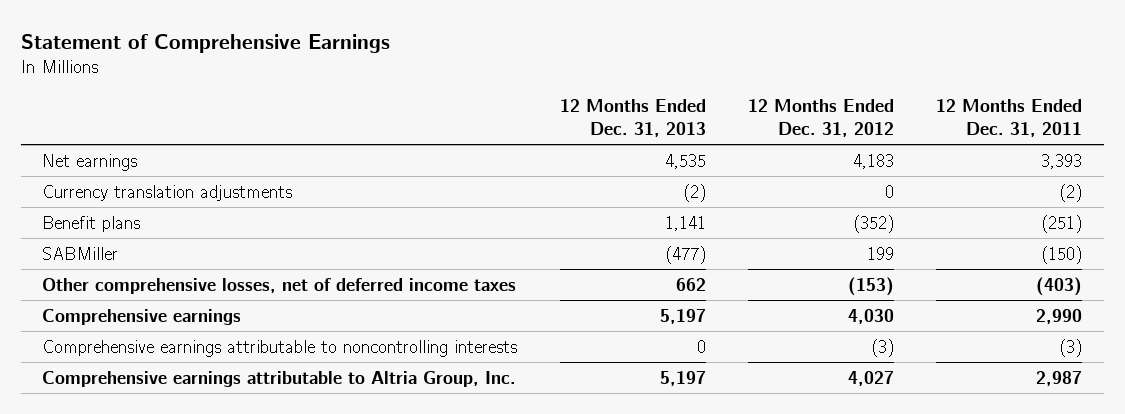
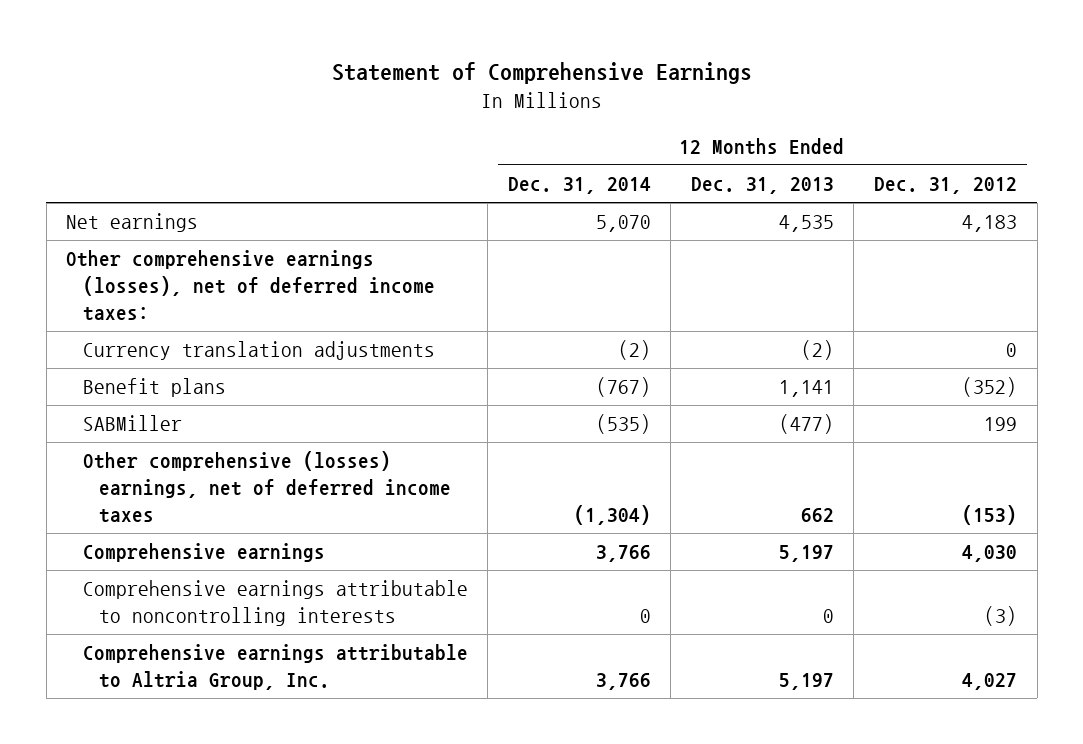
[936,99,1083,137] 12 Months Ended Dec. 31, 2011 -> none
none -> [507,177,651,195] Dec. 31, 2014
none -> [66,250,435,322] Other comprehensive earnings (losses), net of deferred income taxes:
[42,277,517,294] Other comprehensive losses, net of deferred income taxes -> [82,451,451,524] Other comprehensive (losses) earnings, net of deferred income taxes

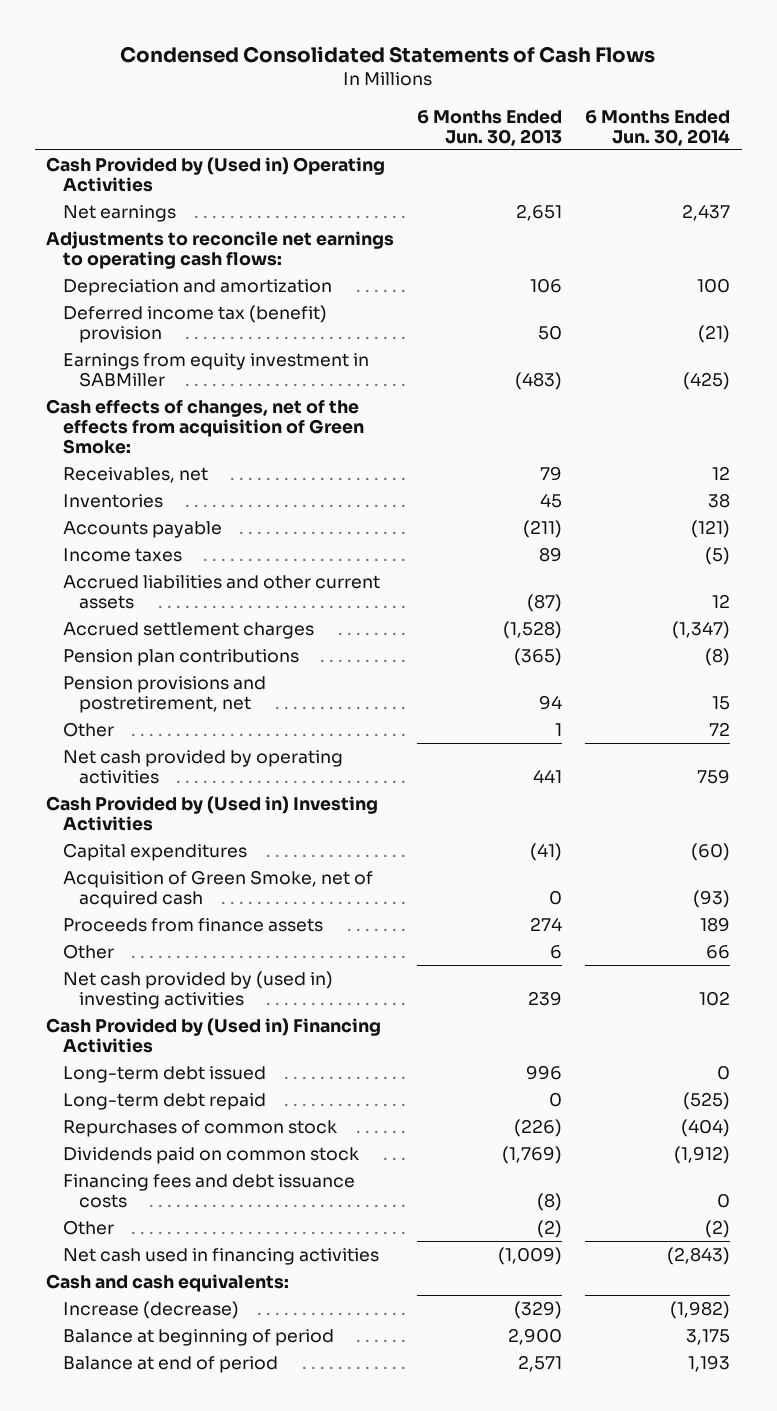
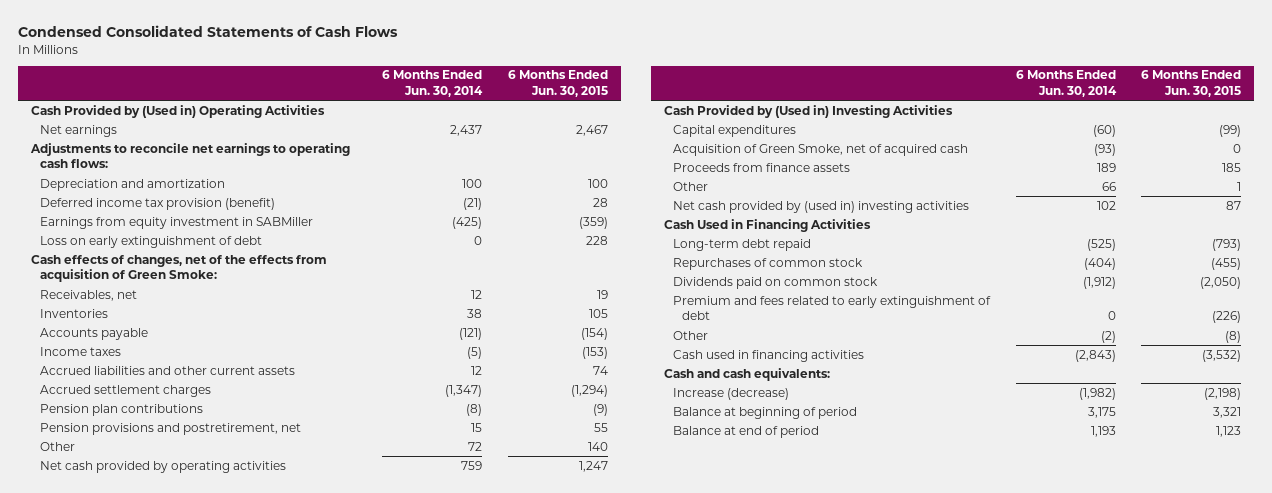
[417,109,563,146] 6 Months Ended Jun. 30, 2013 -> none
none -> [507,70,608,98] 6 Months Ended Jun. 30, 2015
[62,304,327,344] Deferred income tax (benefit) provision -> [39,197,275,210] Deferred income tax provision (benefit)
none -> [39,235,262,248] Loss on early extinguishment of debt
[62,1065,266,1083] Long-term debt issued -> none
[46,1017,382,1054] Cash Provided by (Used in) Financing Activities -> [664,218,872,232] Cash Used in Financing Activities
[62,1173,355,1209] Financing fees and debt issuance costs -> none
none -> [673,295,992,321] Premium and fees related to early extinguishment of debt
[62,1247,379,1265] Net cash used in financing activities -> [673,349,865,362] Cash used in financing activities

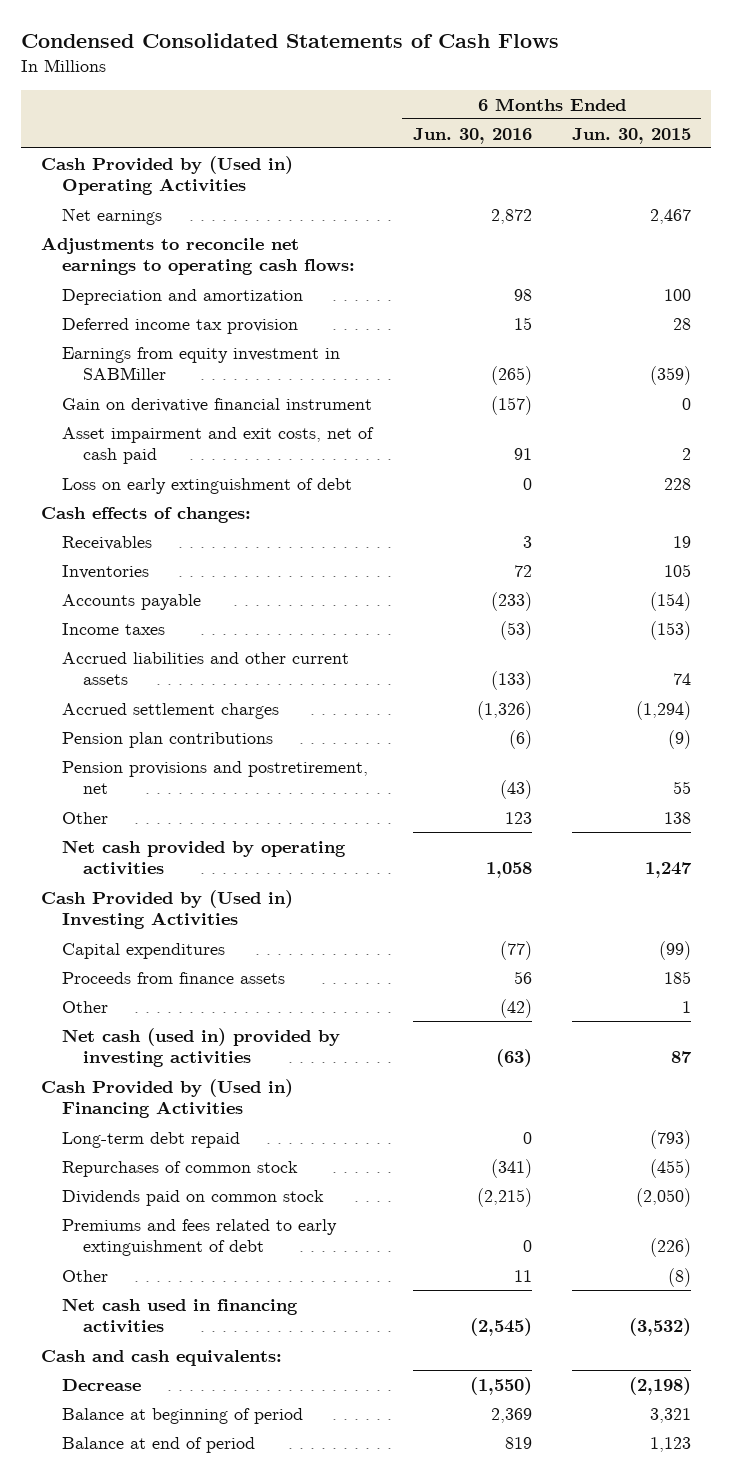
[382,70,484,98] 6 Months Ended Jun. 30, 2014 -> none
none -> [412,127,532,144] Jun. 30, 2016
[39,197,275,210] Deferred income tax provision (benefit) -> [62,317,299,334] Deferred income tax provision
none -> [62,397,373,412] Gain on derivative financial instrument
none -> [62,426,375,465] Asset impairment and exit costs, net of cash paid
[30,254,327,283] Cash effects of changes, net of the effects from acquisition of Green Smoke: -> [40,506,251,523] Cash effects of changes:
[39,289,137,301] Receivables, net -> [62,535,153,550] Receivables
[587,441,608,451] 140 -> [663,811,691,824] 138
[673,143,969,156] Acquisition of Green Smoke, net of acquired cash -> none
[673,200,970,213] Net cash provided by (used in) investing activities -> [62,1027,341,1068] Net cash (used in) provided by investing activities
[664,218,872,232] Cash Used in Financing Activities -> [40,1078,293,1119] Cash Provided by (Used in) Financing Activities
[673,295,992,321] Premium and fees related to early extinguishment of debt -> [62,1218,338,1257] Premiums and fees related to early extinguishment of debt
[673,349,865,362] Cash used in financing activities -> [62,1297,299,1334] Net cash used in financing activities
[673,387,790,400] Increase (decrease) -> [62,1378,142,1391] Decrease

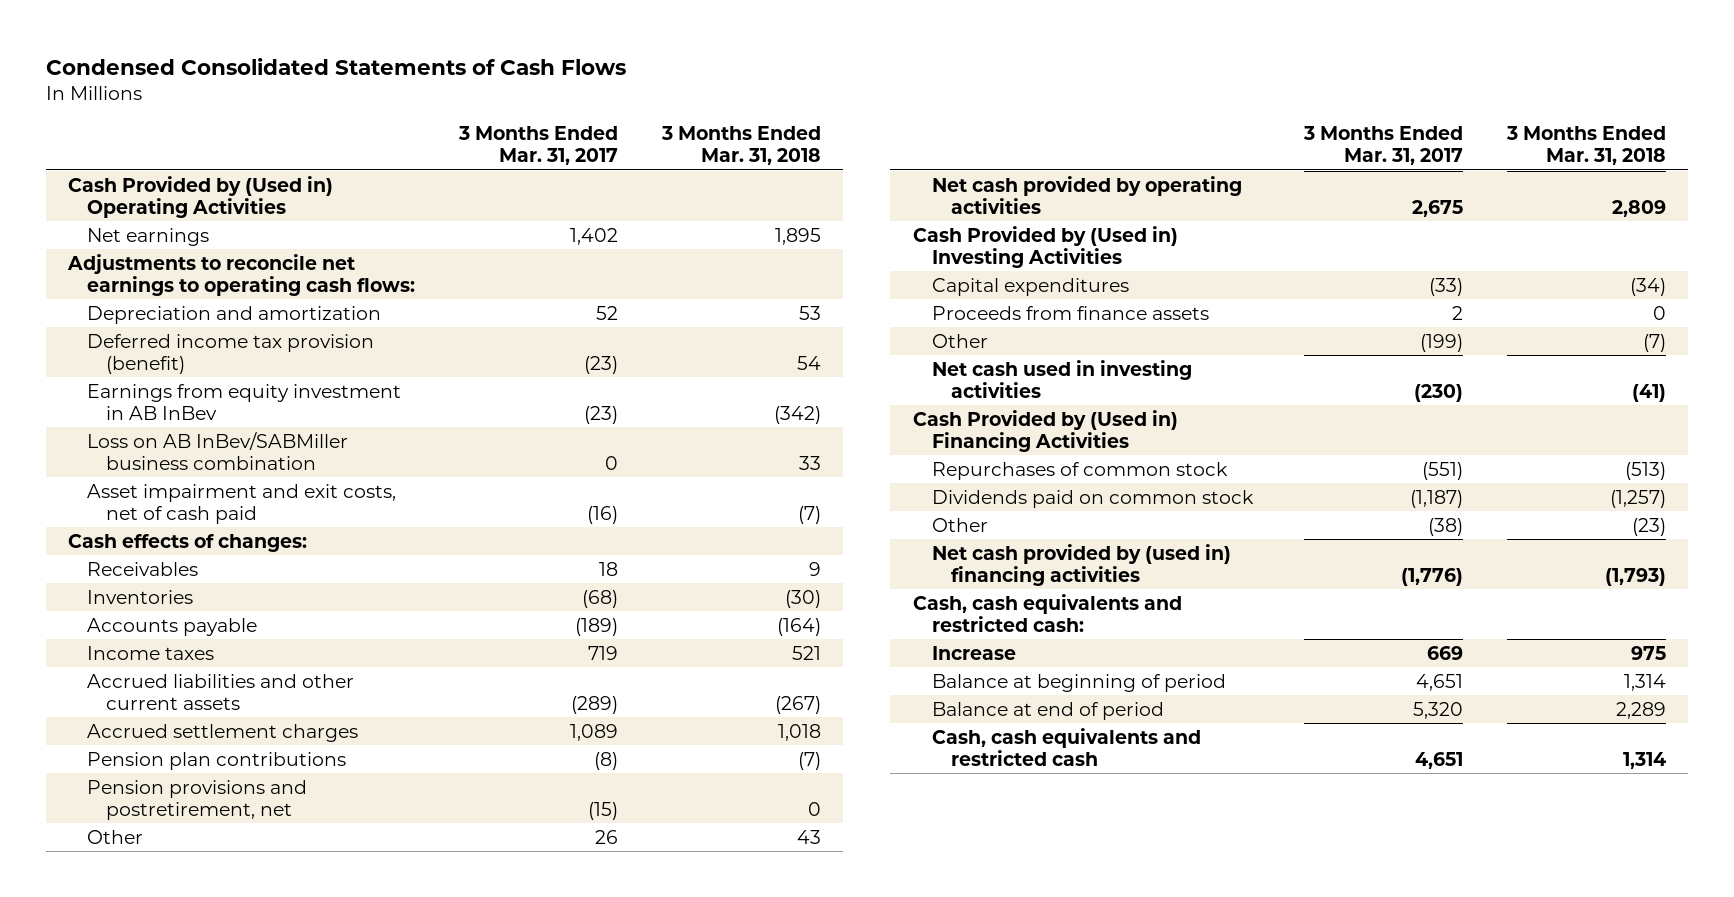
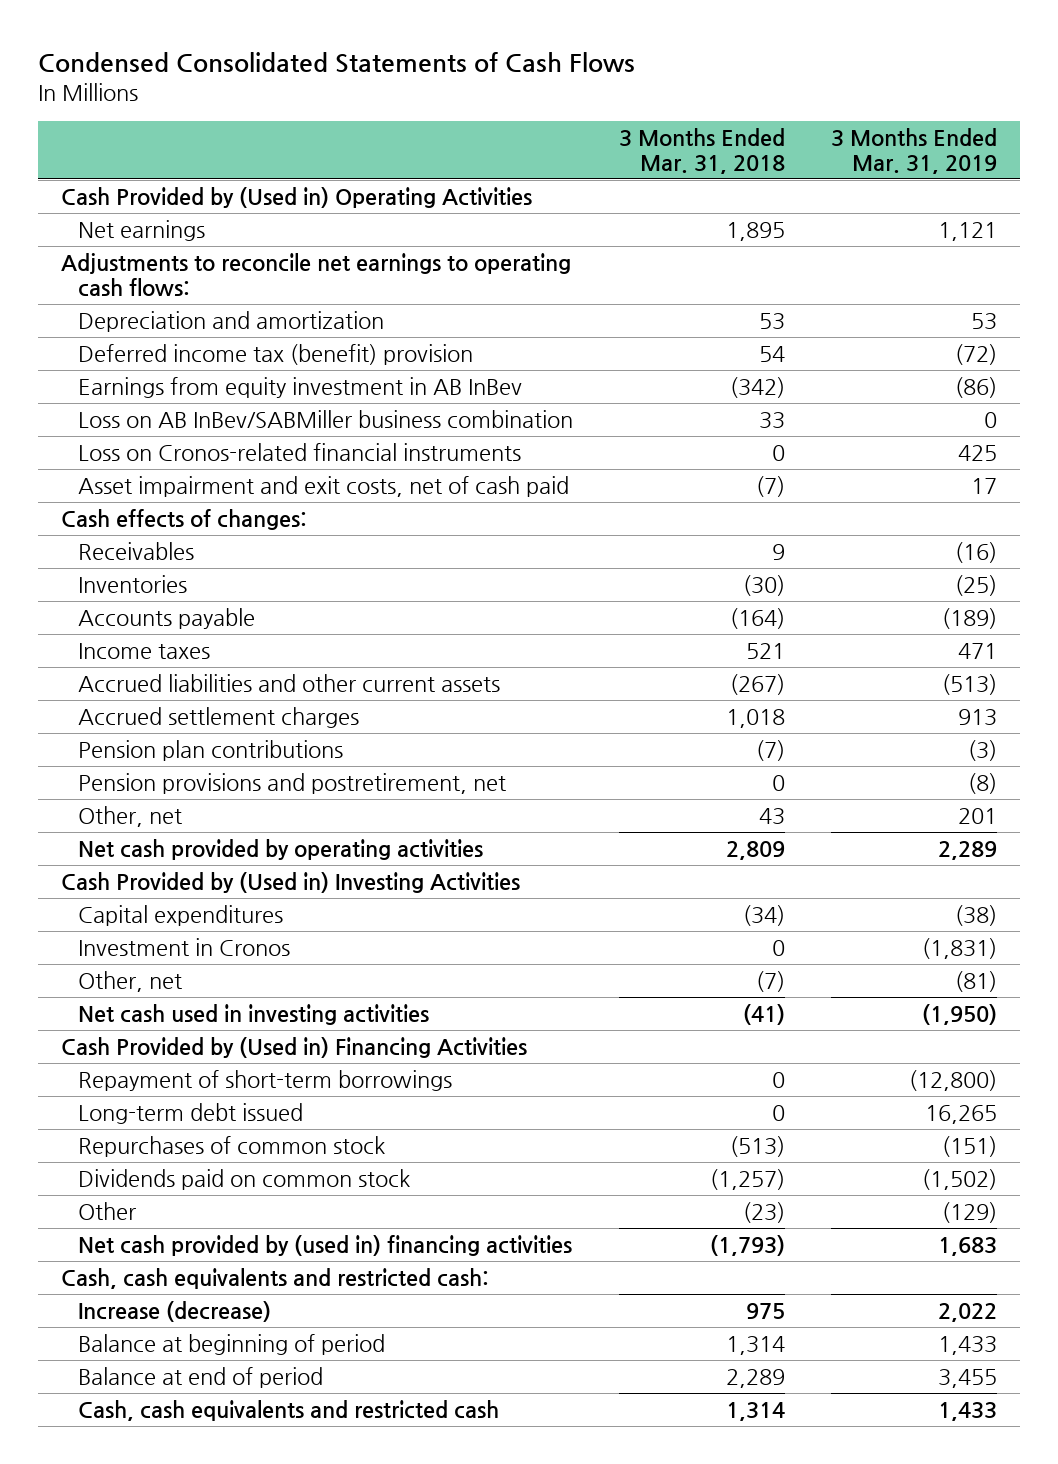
[457,125,618,165] 3 Months Ended Mar. 31, 2017 -> none
none -> [831,127,998,174] 3 Months Ended Mar. 31, 2019
[86,333,374,374] Deferred income tax provision (benefit) -> [78,343,474,365] Deferred income tax (benefit) provision
none -> [78,442,522,461] Loss on Cronos-related financial instruments
[86,829,143,844] Other -> [78,805,183,827] Other, net
[931,305,1209,320] Proceeds from finance assets -> none
none -> [78,937,291,956] Investment in Cronos
[931,333,988,348] Other -> [78,970,183,992] Other, net
none -> [78,1069,453,1091] Repayment of short-term borrowings
none -> [78,1102,304,1124] Long-term debt issued
[931,645,1016,660] Increase -> [78,1300,272,1322] Increase (decrease)

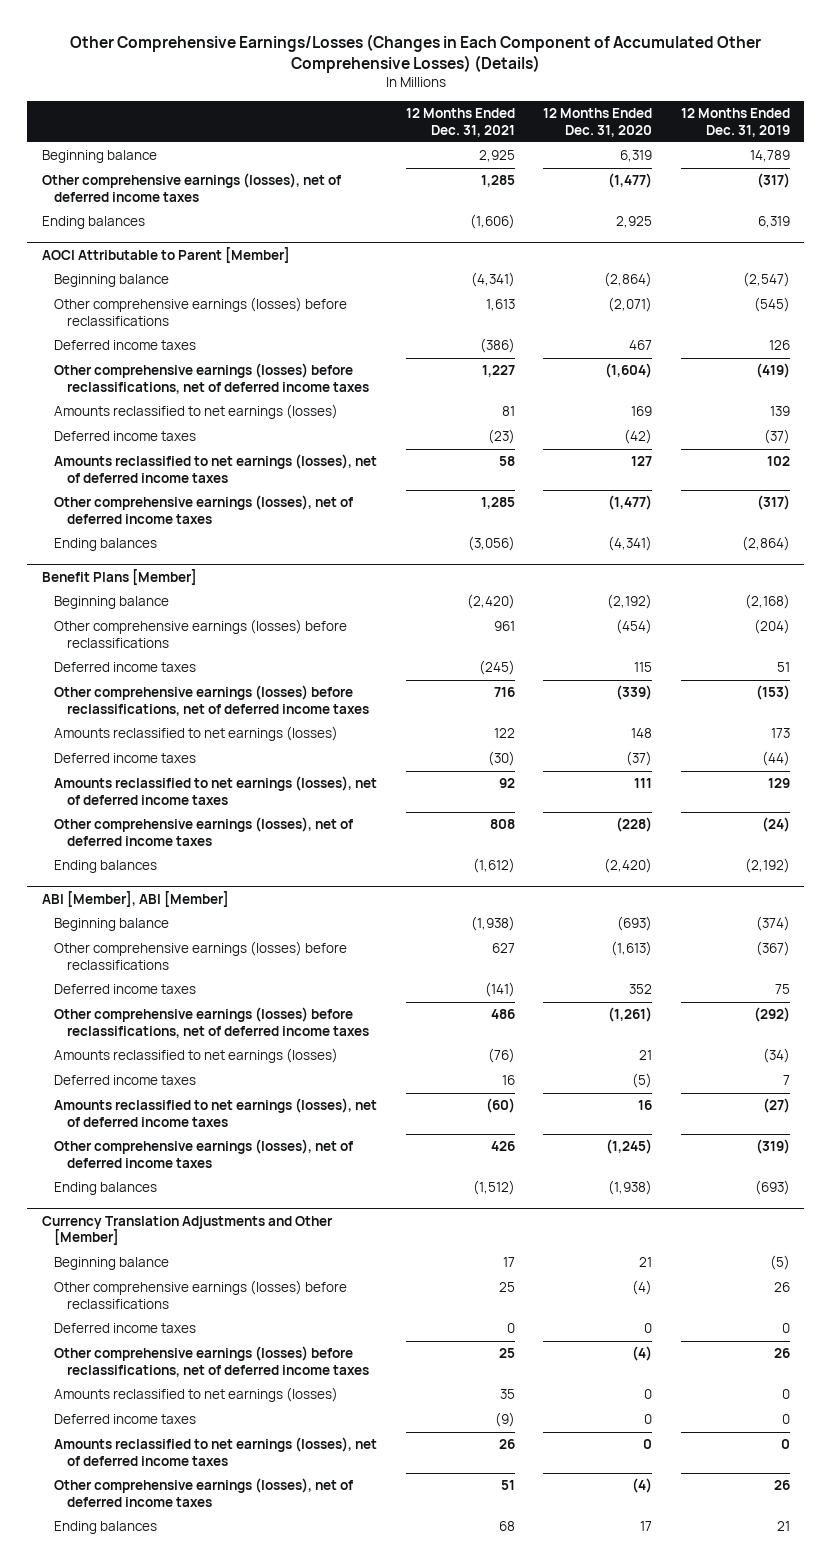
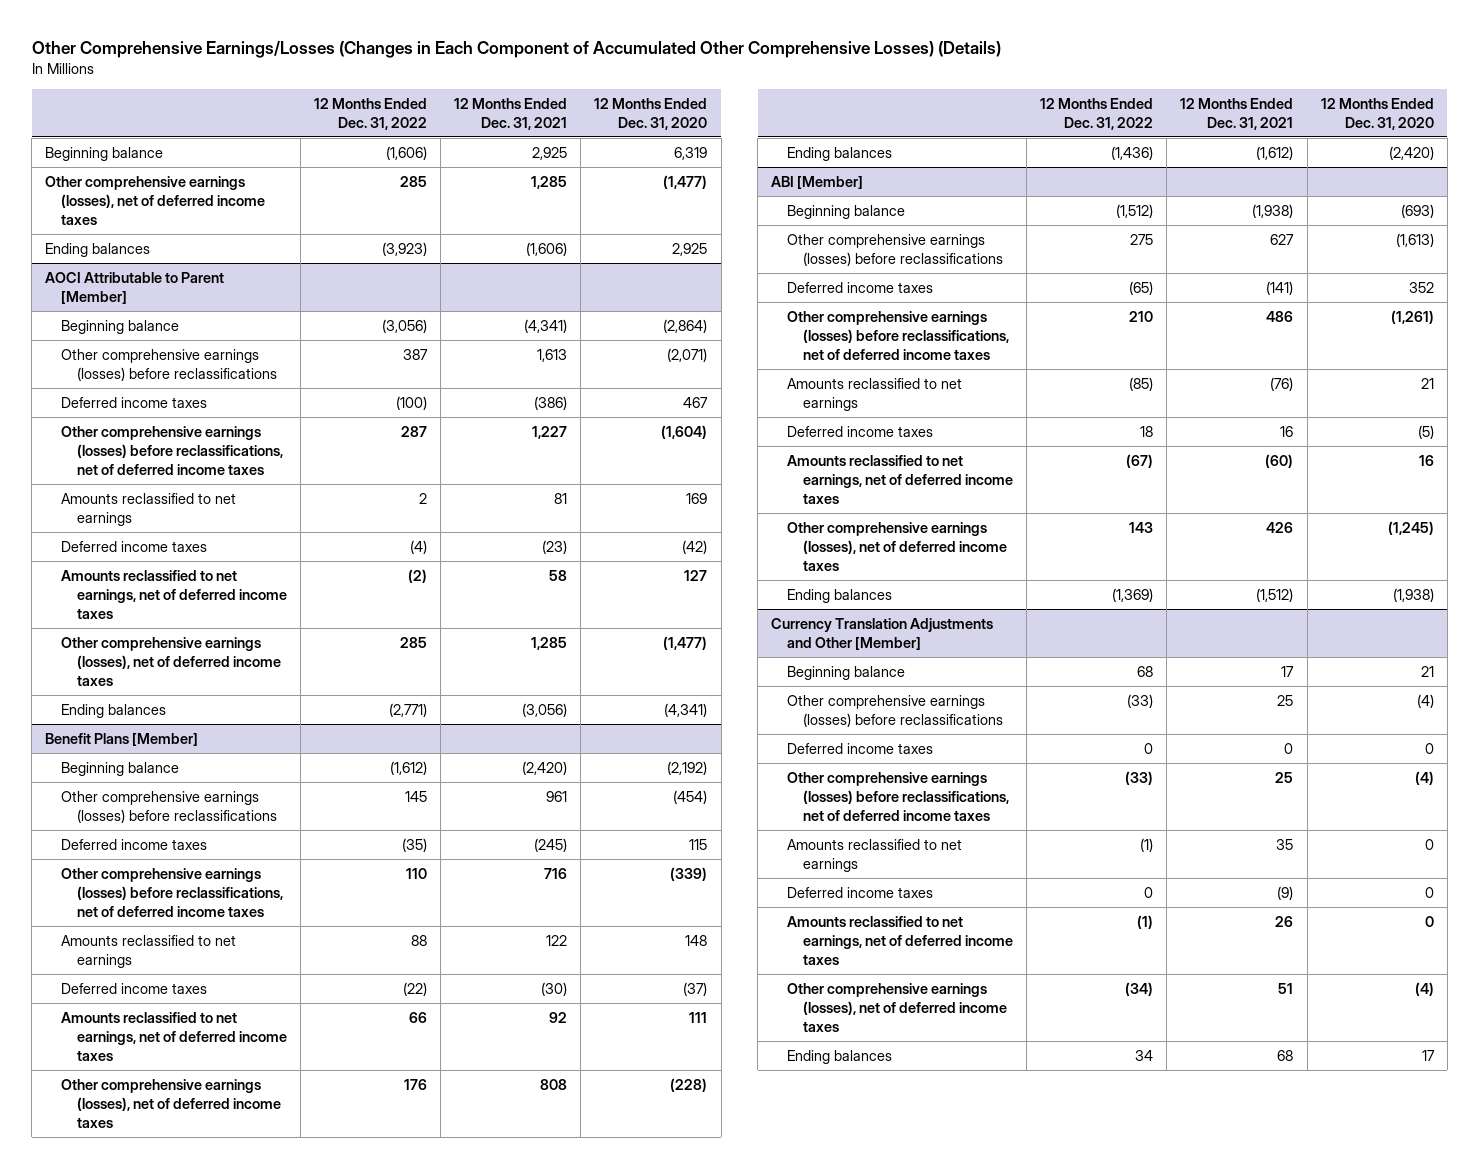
[680,107,790,137] 12 Months Ended Dec. 31, 2019 -> none
none -> [313,97,427,130] 12 Months Ended Dec. 31, 2022
[54,404,339,420] Amounts reclassified to net earnings (losses) -> [60,492,236,526] Amounts reclassified to net earnings
[54,454,378,483] Amounts reclassified to net earnings (losses), net of deferred income taxes -> [60,569,287,619] Amounts reclassified to net earnings, net of deferred income taxes
[54,726,339,742] Amounts reclassified to net earnings (losses) -> [60,934,236,968] Amounts reclassified to net earnings
[54,776,378,805] Amounts reclassified to net earnings (losses), net of deferred income taxes -> [60,1011,287,1061] Amounts reclassified to net earnings, net of deferred income taxes
[41,890,229,907] ABI [Member], ABI [Member] -> [771,175,864,189] ABI [Member]
[54,1048,339,1064] Amounts reclassified to net earnings (losses) -> [787,377,963,411] Amounts reclassified to net earnings
[54,1098,378,1127] Amounts reclassified to net earnings (losses), net of deferred income taxes -> [787,454,1014,504] Amounts reclassified to net earnings, net of deferred income taxes
[54,1387,339,1403] Amounts reclassified to net earnings (losses) -> [787,838,963,872] Amounts reclassified to net earnings
[54,1437,378,1466] Amounts reclassified to net earnings (losses), net of deferred income taxes -> [787,915,1014,965] Amounts reclassified to net earnings, net of deferred income taxes

